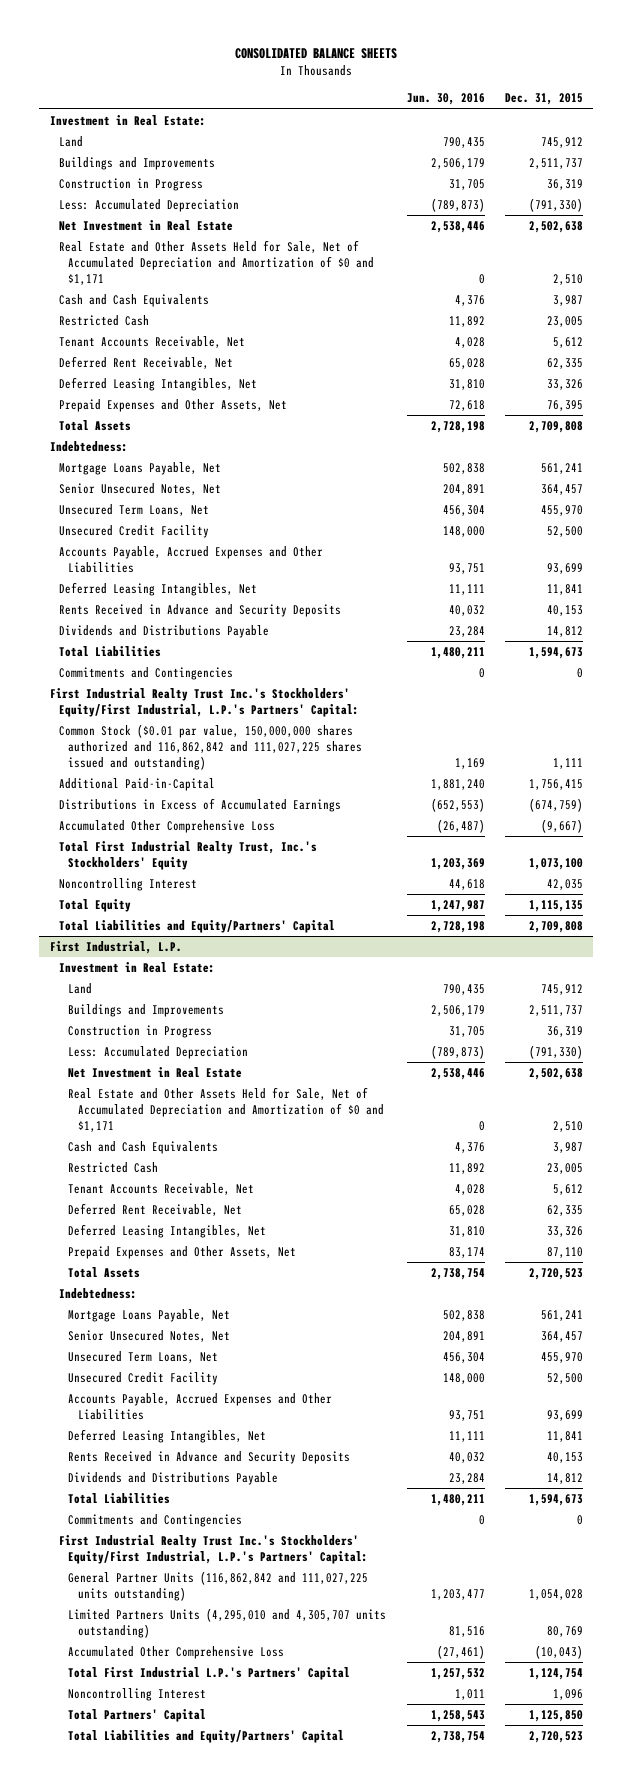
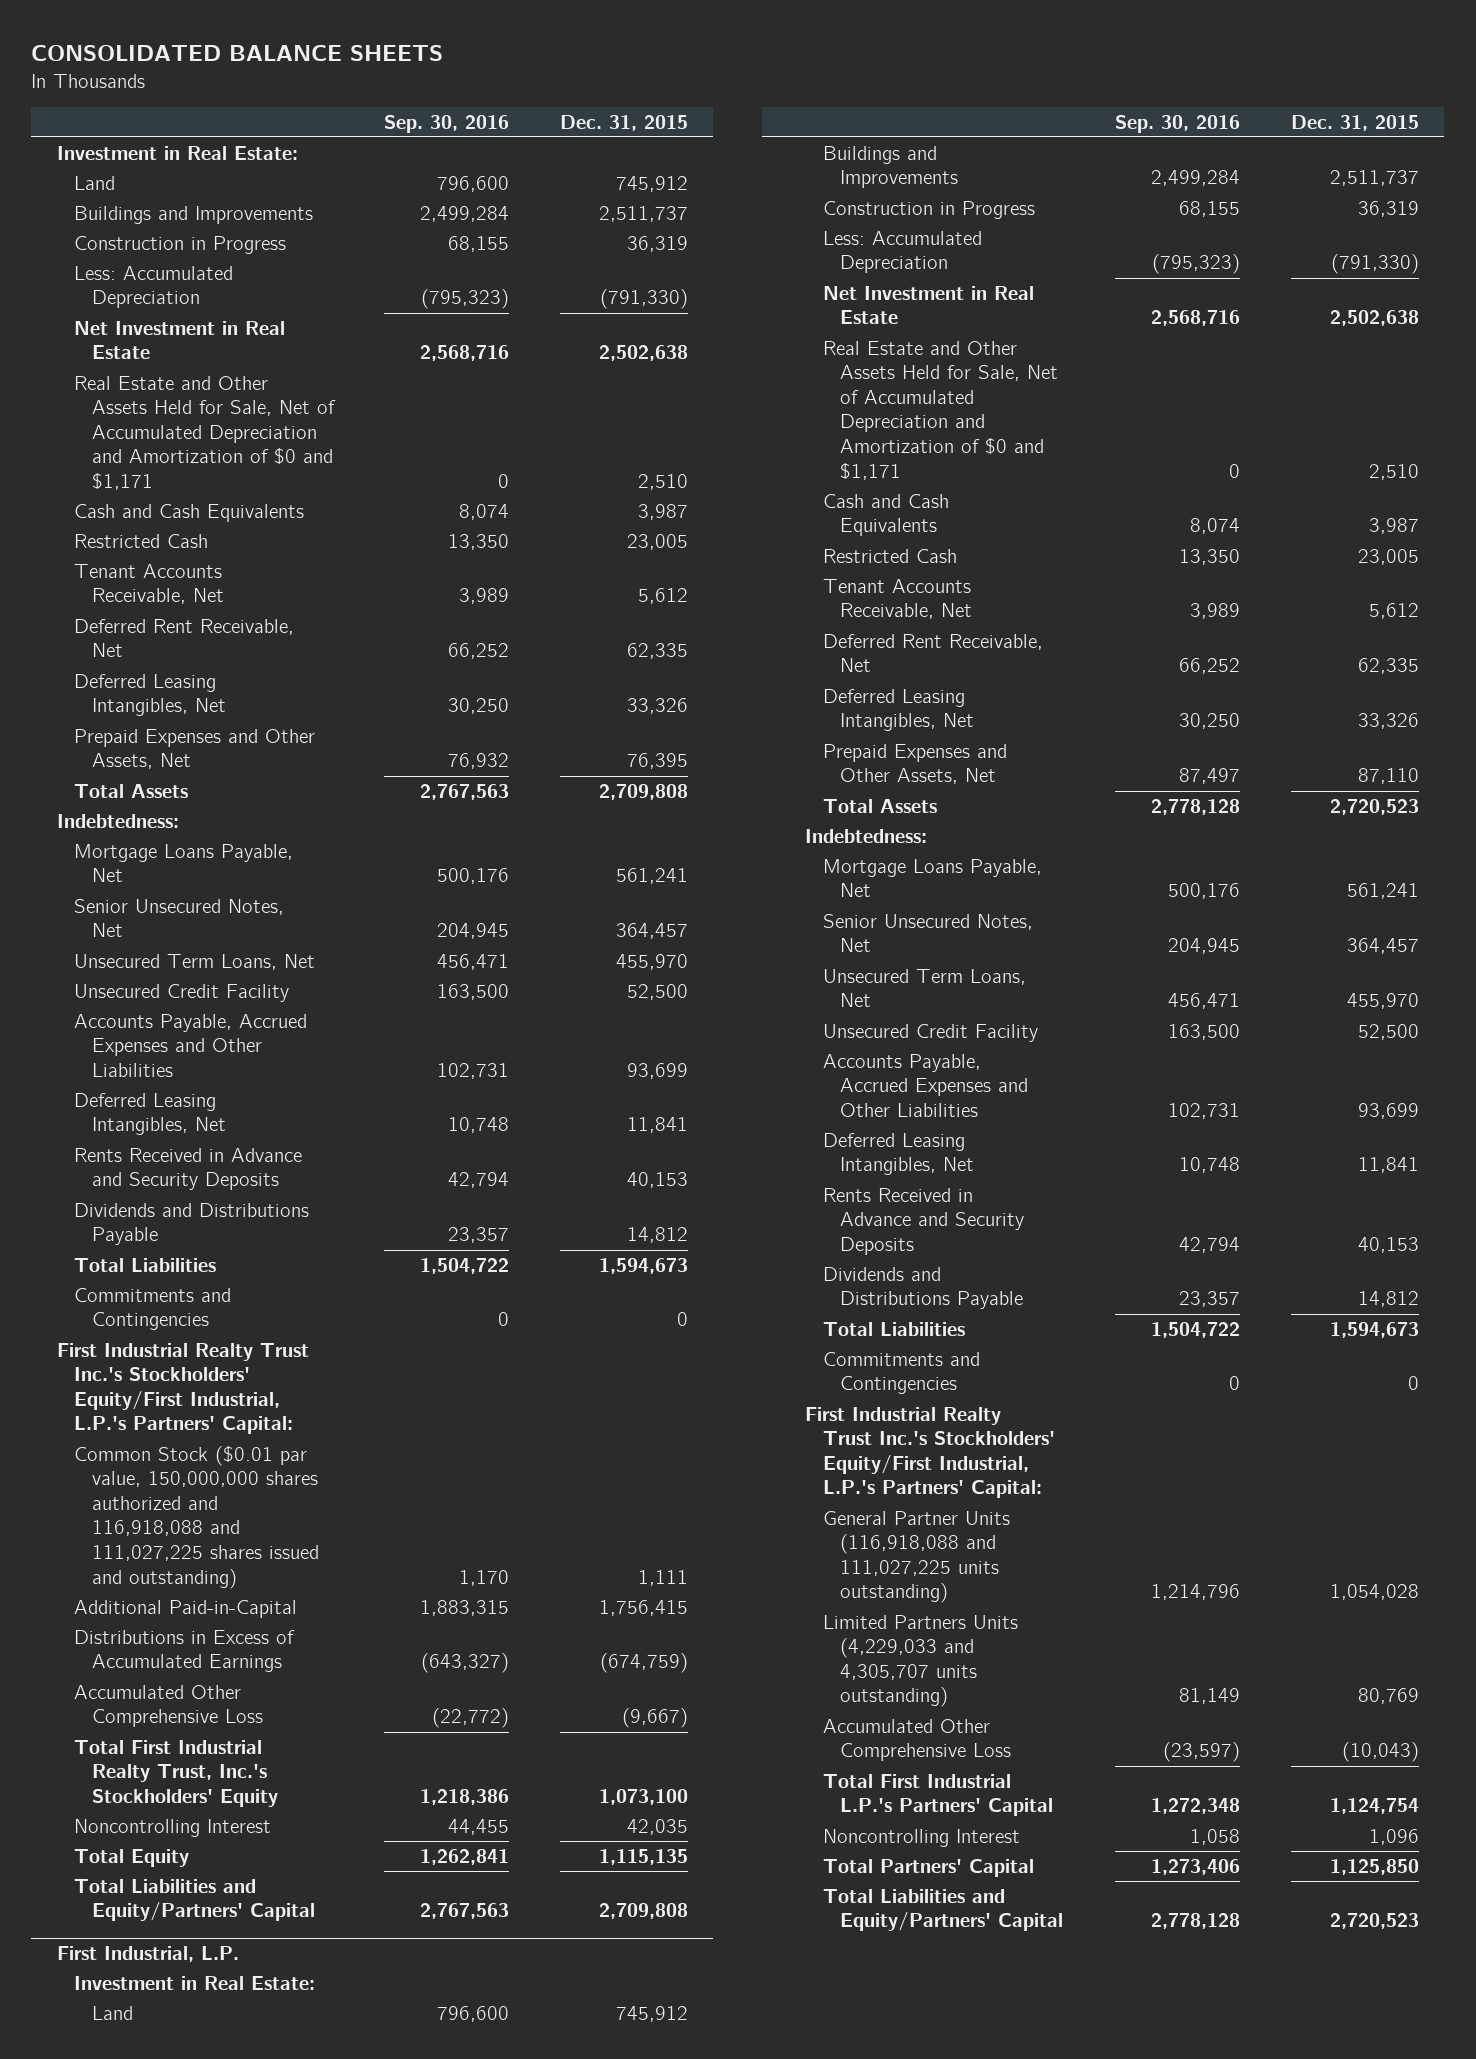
[406,93,485,106] Jun. 30, 2016 -> none
none -> [384,114,510,133] Sep. 30, 2016
[58,723,363,770] Common Stock ($0.01 par value, 150,000,000 shares authorized and 116,862,842 and 111,027,225 shares issued and outstanding) -> [74,1445,319,1589] Common Stock ($0.01 par value, 150,000,000 shares authorized and 116,918,088 and 111,027,225 shares issued and outstanding)
[68,1570,369,1601] General Partner Units (116,862,842 and 111,027,225 units outstanding) -> [822,1510,1010,1604] General Partner Units (116,918,088 and 111,027,225 units outstanding)
[68,1607,387,1638] Limited Partners Units (4,295,010 and 4,305,707 units outstanding) -> [822,1614,1018,1708] Limited Partners Units (4,229,033 and 4,305,707 units outstanding)

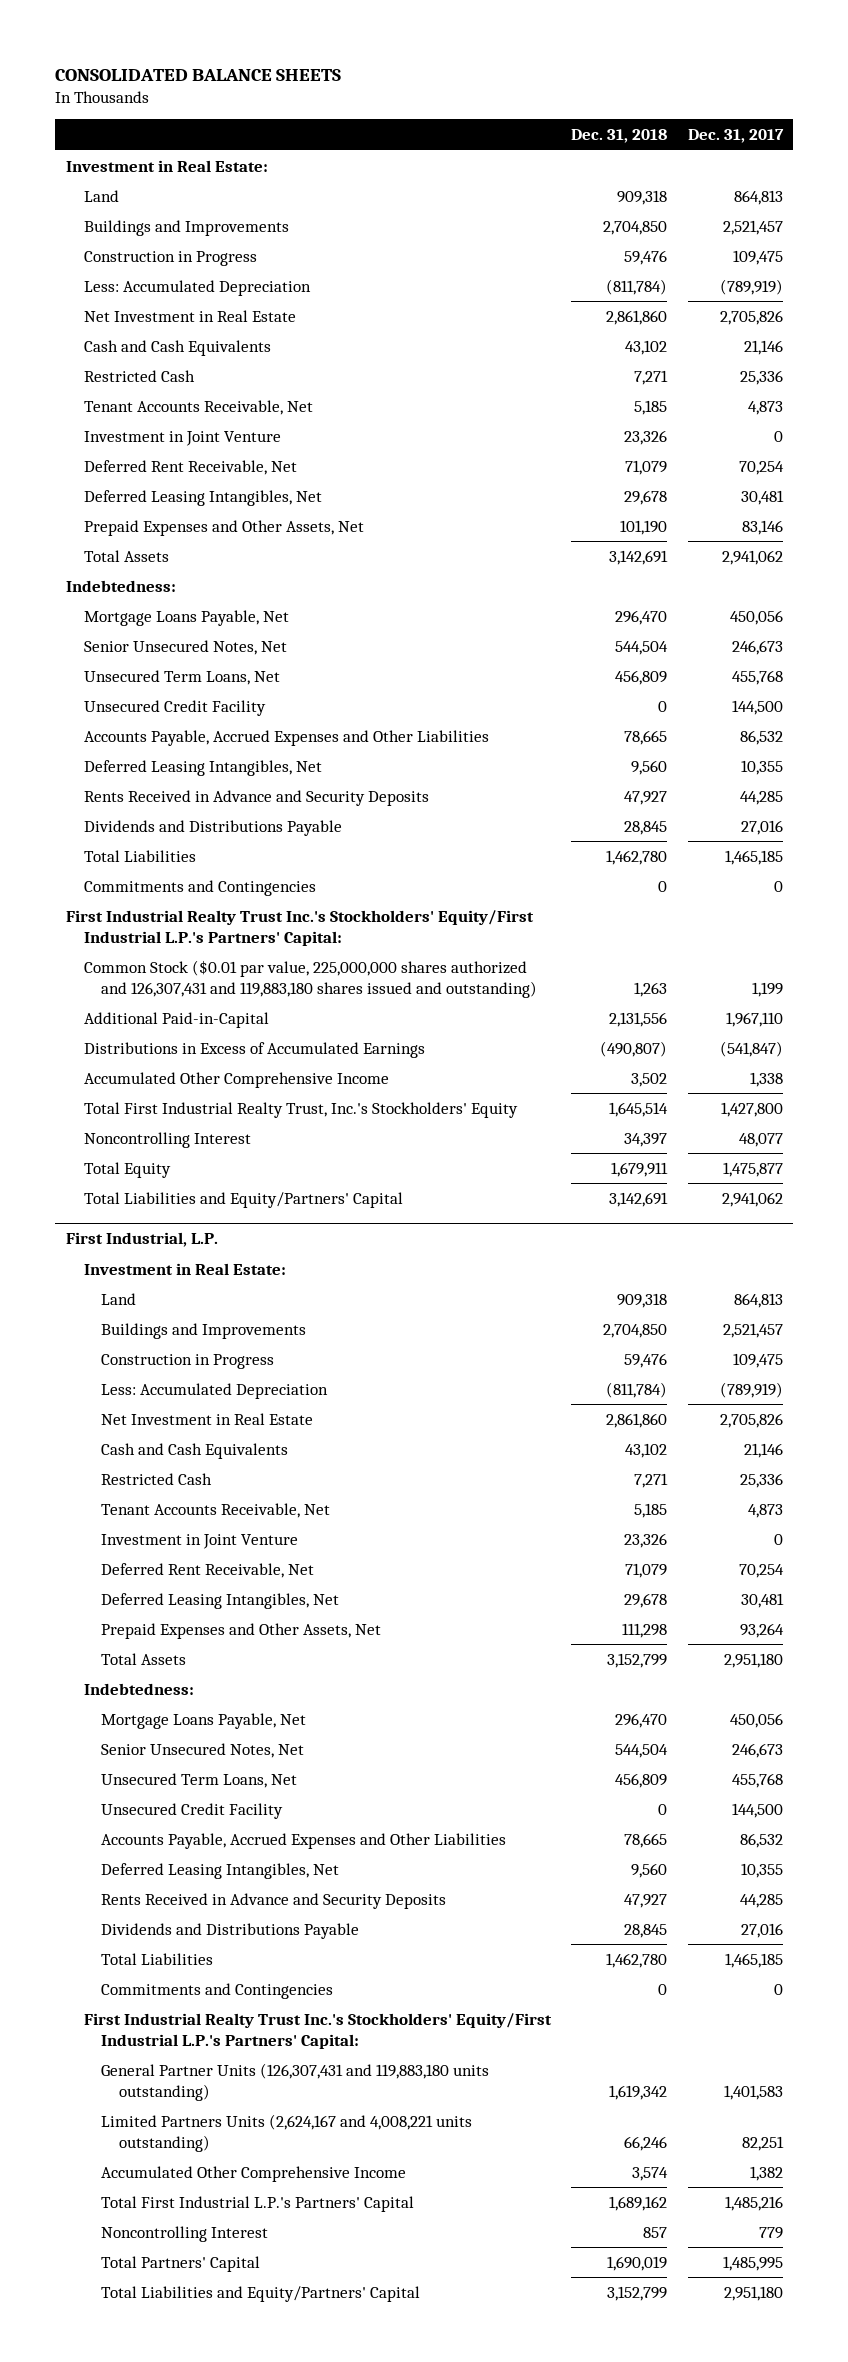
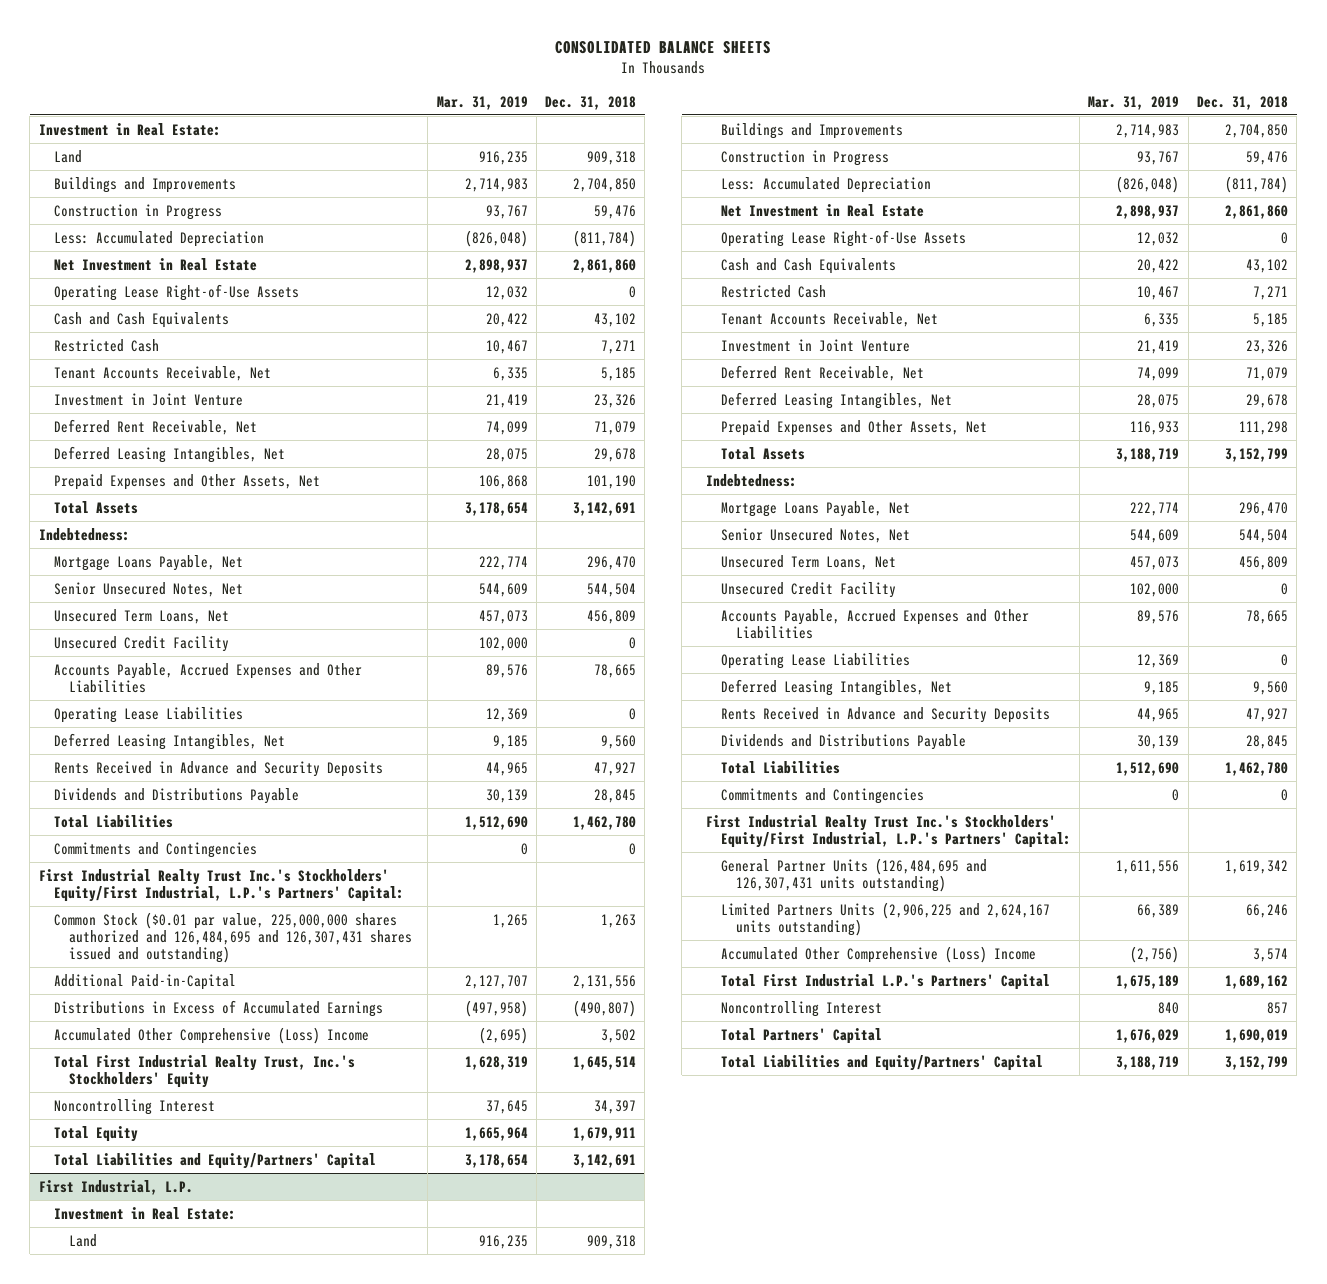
[687,129,784,144] Dec. 31, 2017 -> none
none -> [436,95,528,110] Mar. 31, 2019
none -> [53,283,299,301] Operating Lease Right-of-Use Assets
none -> [53,706,243,723] Operating Lease Liabilities
[65,909,534,946] First Industrial Realty Trust Inc.'s Stockholders' Equity/First Industrial L.P.'s Partners' Capital: -> [38,868,404,902] First Industrial Realty Trust Inc.'s Stockholders' Equity/First Industrial, L.P.'s Partners' Capital:
[83,959,538,998] Common Stock ($0.01 par value, 225,000,000 shares authorized and 126,307,431 and 119,883,180 shares issued and outstanding) -> [53,911,413,964] Common Stock ($0.01 par value, 225,000,000 shares authorized and 126,484,695 and 126,307,431 shares issued and outstanding)
[83,1071,389,1088] Accumulated Other Comprehensive Income -> [53,1026,369,1044] Accumulated Other Comprehensive (Loss) Income
none -> [721,229,967,247] Operating Lease Right-of-Use Assets
none -> [721,652,911,669] Operating Lease Liabilities
[83,2012,552,2049] First Industrial Realty Trust Inc.'s Stockholders' Equity/First Industrial L.P.'s Partners' Capital: -> [705,814,1072,848] First Industrial Realty Trust Inc.'s Stockholders' Equity/First Industrial, L.P.'s Partners' Capital:
[101,2062,490,2101] General Partner Units (126,307,431 and 119,883,180 units outstanding) -> [721,857,988,892] General Partner Units (126,484,695 and 126,307,431 units outstanding)
[101,2113,473,2152] Limited Partners Units (2,624,167 and 4,008,221 units outstanding) -> [721,901,1051,936] Limited Partners Units (2,906,225 and 2,624,167 units outstanding)
[101,2165,407,2182] Accumulated Other Comprehensive Income -> [721,945,1037,963] Accumulated Other Comprehensive (Loss) Income

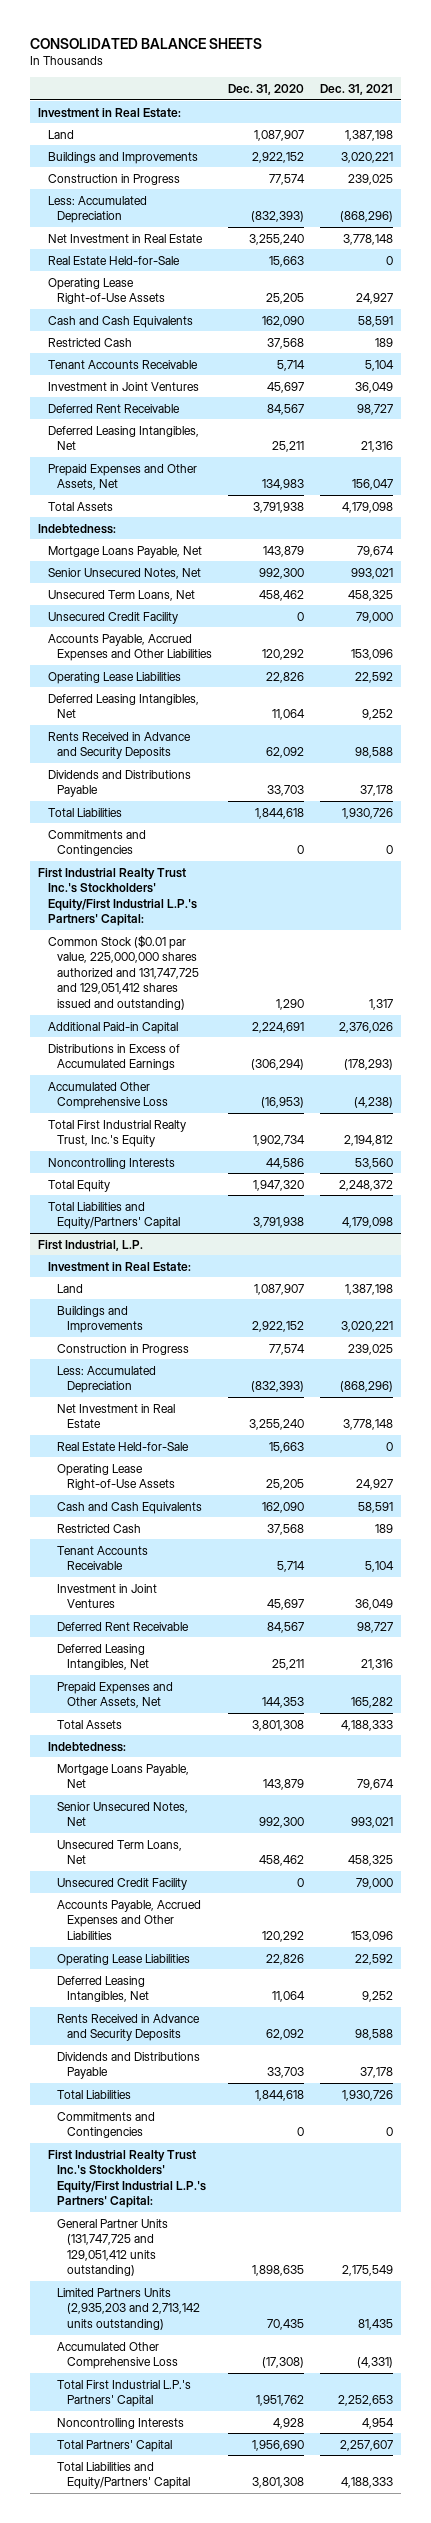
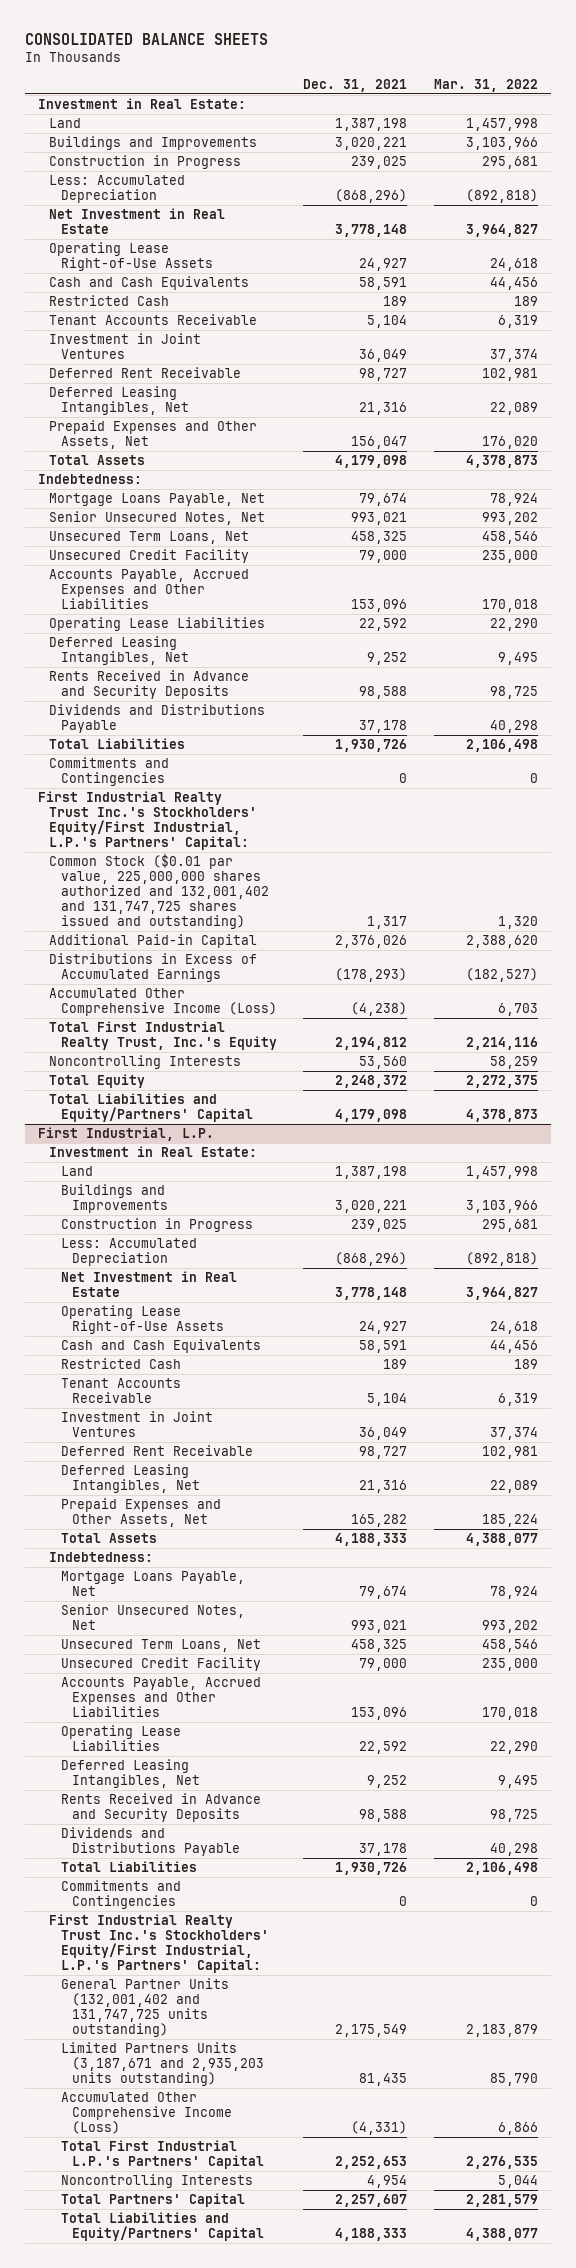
[228,83,305,95] Dec. 31, 2020 -> none
none -> [433,79,538,93] Mar. 31, 2022
[47,255,180,265] Real Estate Held-for-Sale -> none
[38,867,197,927] First Industrial Realty Trust Inc.'s Stockholders' Equity/First Industrial L.P.'s Partners' Capital: -> [37,791,258,850] First Industrial Realty Trust Inc.'s Stockholders' Equity/First Industrial, L.P.'s Partners' Capital:
[47,934,200,1010] Common Stock ($0.01 par value, 225,000,000 shares authorized and 131,747,725 and 129,051,412 shares issued and outstanding) -> [49,853,269,929] Common Stock ($0.01 par value, 225,000,000 shares authorized and 132,001,402 and 131,747,725 shares issued and outstanding)
[47,1081,169,1110] Accumulated Other Comprehensive Loss -> [49,988,277,1017] Accumulated Other Comprehensive Income (Loss)
[57,1441,190,1451] Real Estate Held-for-Sale -> none
[47,2149,207,2209] First Industrial Realty Trust Inc.'s Stockholders' Equity/First Industrial L.P.'s Partners' Capital: -> [49,1914,269,1973] First Industrial Realty Trust Inc.'s Stockholders' Equity/First Industrial, L.P.'s Partners' Capital:
[57,2218,169,2277] General Partner Units (131,747,725 and 129,051,412 units outstanding) -> [60,1978,229,2037] General Partner Units (132,001,402 and 131,747,725 units outstanding)
[57,2287,200,2330] Limited Partners Units (2,935,203 and 2,713,142 units outstanding) -> [60,2042,265,2086] Limited Partners Units (3,187,671 and 2,935,203 units outstanding)
[57,2341,178,2370] Accumulated Other Comprehensive Loss -> [60,2092,233,2134] Accumulated Other Comprehensive Income (Loss)

